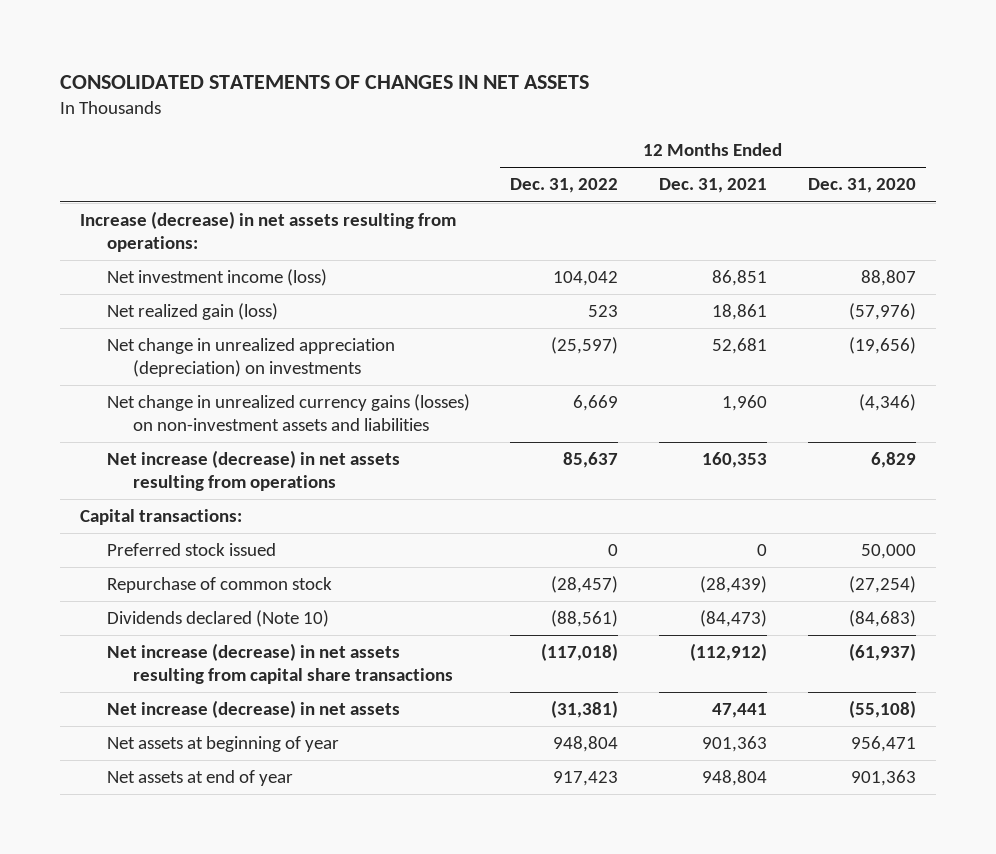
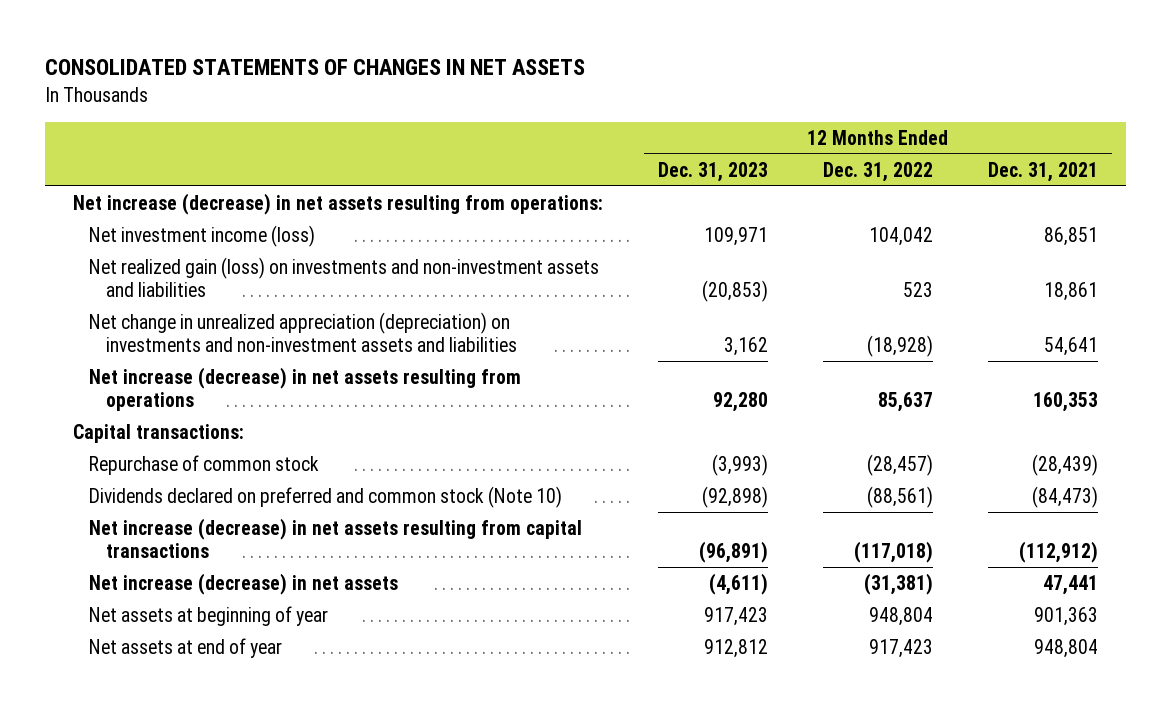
[807,178,916,194] Dec. 31, 2020 -> none
none -> [657,161,768,182] Dec. 31, 2023
[79,211,456,253] Increase (decrease) in net assets resulting from operations: -> [72,192,603,215] Net increase (decrease) in net assets resulting from operations:
[106,394,470,432] Net change in unrealized currency gains (losses) on non-investment assets and liabilities -> none
[106,303,278,321] Net realized gain (loss) -> [89,256,600,297] Net realized gain (loss) on investments and non-investment assets and liabilities
[106,338,395,378] Net change in unrealized appreciation (depreciation) on investments -> [89,311,518,352] Net change in unrealized appreciation (depreciation) on investments and non-investment assets and liabilities
[551,337,619,355] (25,597) -> [867,334,934,357] (18,928)
[711,338,767,355] 52,681 -> [1044,336,1099,356] 54,641
[106,543,276,557] Preferred stock issued -> none
[106,610,329,628] Dividends declared (Note 10) -> [89,485,563,508] Dividends declared on preferred and common stock (Note 10)
[106,643,454,685] Net increase (decrease) in net assets resulting from capital share transactions -> [89,517,583,558] Net increase (decrease) in net assets resulting from capital transactions

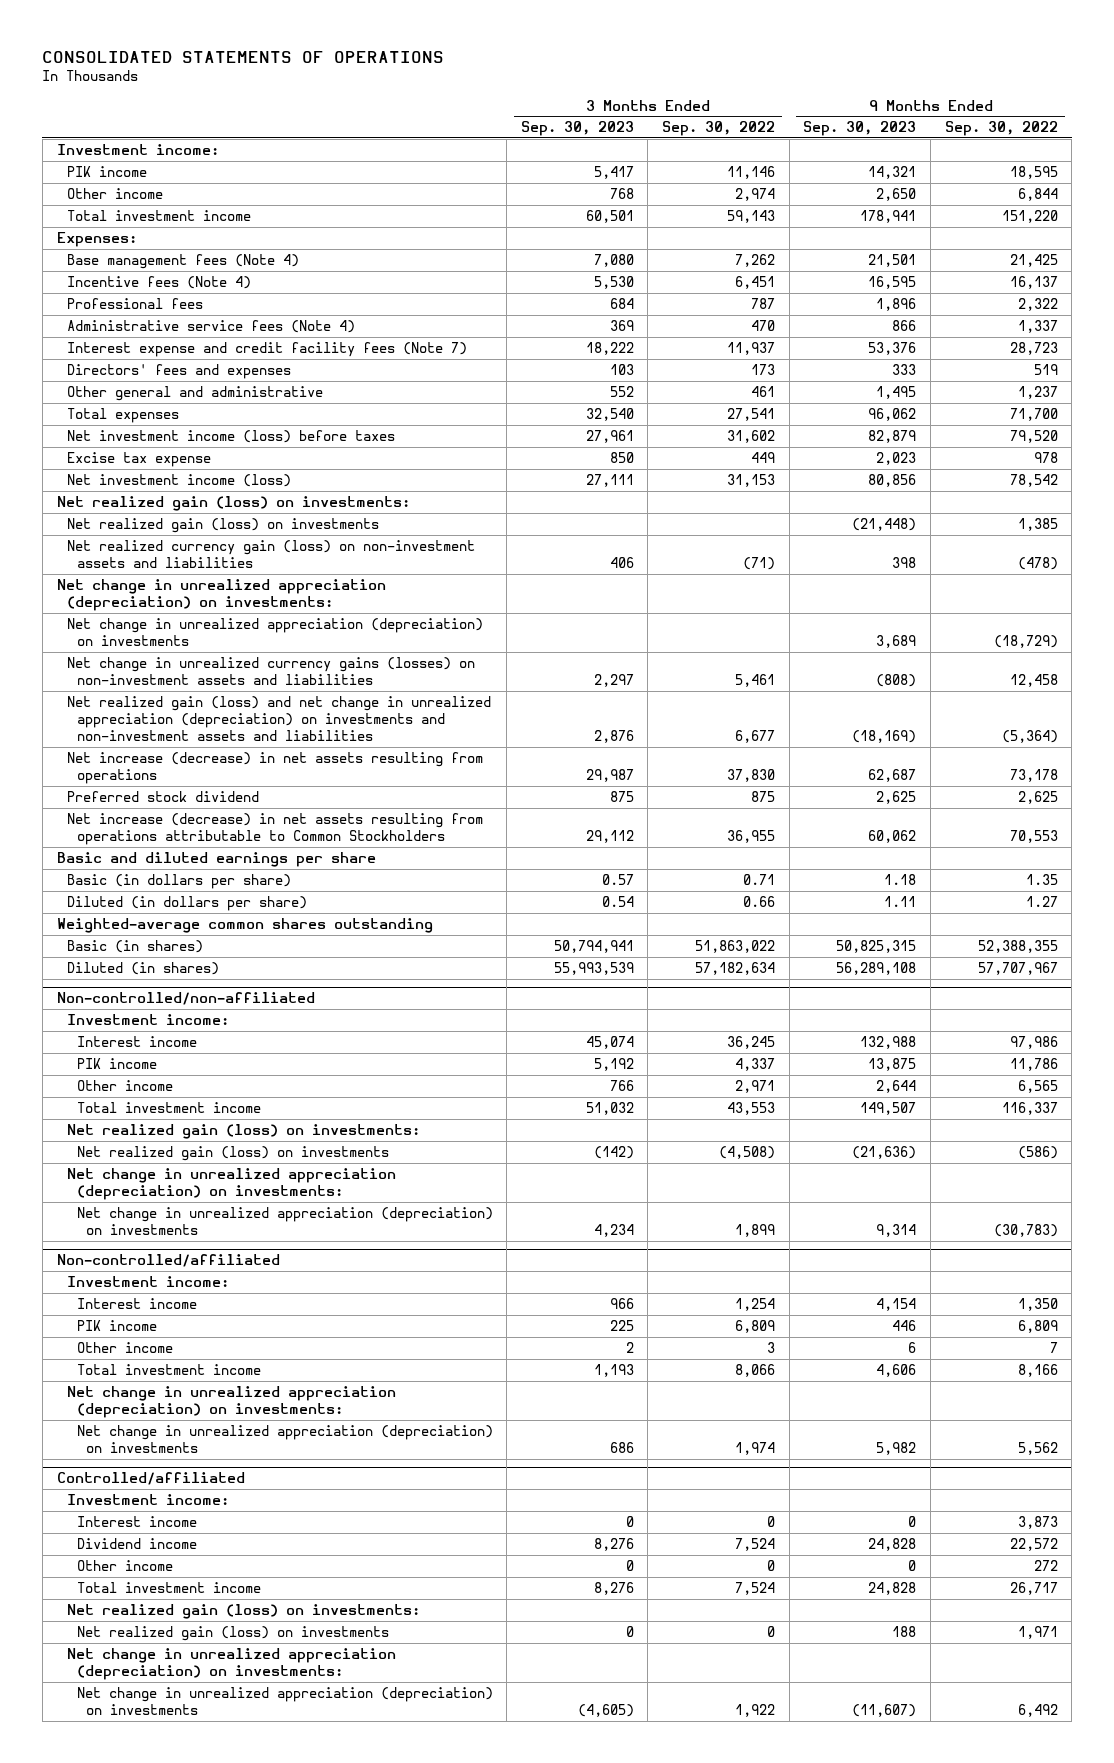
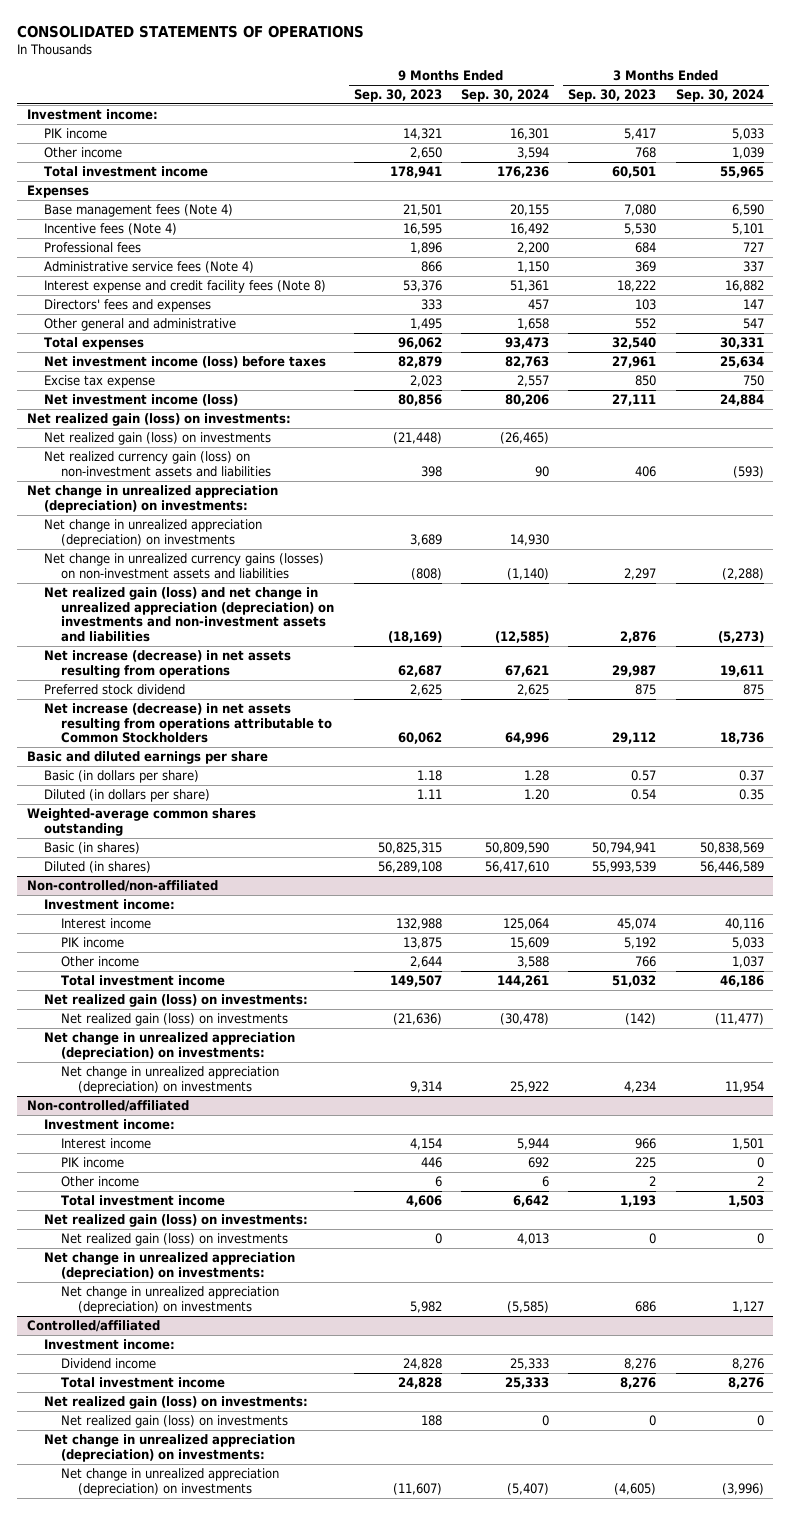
[662,121,776,137] Sep. 30, 2022 -> none
[944,121,1058,137] Sep. 30, 2022 -> none
none -> [460,89,549,103] Sep. 30, 2024
none -> [675,89,764,103] Sep. 30, 2024
[56,231,137,247] Expenses: -> [26,185,89,199] Expenses
[66,341,467,357] Interest expense and credit facility fees (Note 7) -> [44,280,327,294] Interest expense and credit facility fees (Note 8)
none -> [44,1214,309,1228] Net realized gain (loss) on investments:
none -> [61,1233,289,1247] Net realized gain (loss) on investments
[76,1515,197,1527] Interest income -> none
[76,1559,173,1571] Other income -> none

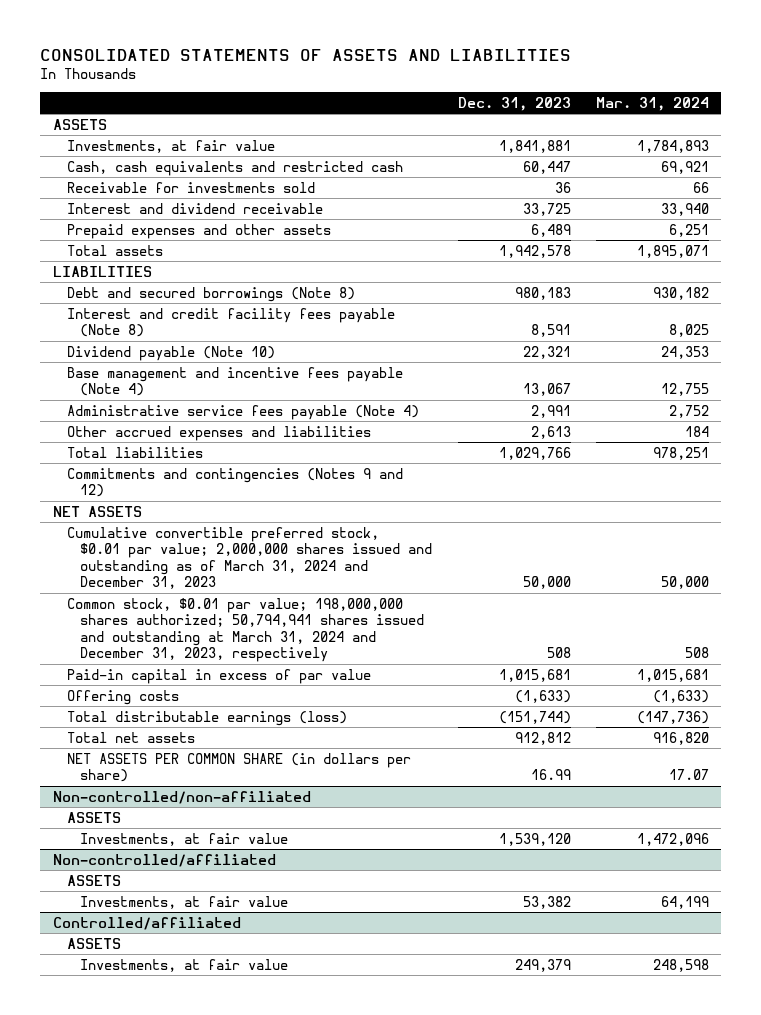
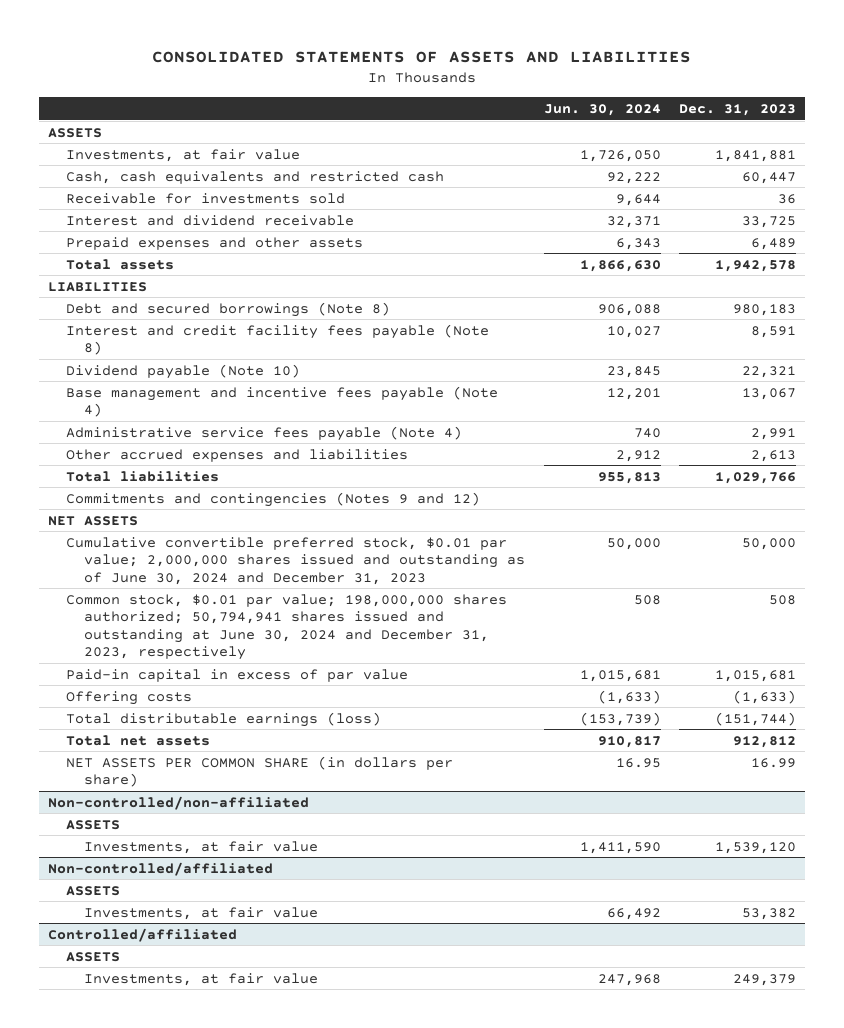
[595,96,709,111] Mar. 31, 2024 -> none
none -> [543,104,661,117] Jun. 30, 2024
[66,526,433,590] Cumulative convertible preferred stock, $0.01 par value; 2,000,000 shares issued and outstanding as of March 31, 2024 and December 31, 2023 -> [66,536,526,585] Cumulative convertible preferred stock, $0.01 par value; 2,000,000 shares issued and outstanding as of June 30, 2024 and December 31, 2023
[66,597,425,663] Common stock, $0.01 par value; 198,000,000 shares authorized; 50,794,941 shares issued and outstanding at March 31, 2024 and December 31, 2023, respectively -> [66,593,508,661] Common stock, $0.01 par value; 198,000,000 shares authorized; 50,794,941 shares issued and outstanding at June 30, 2024 and December 31, 2023, respectively

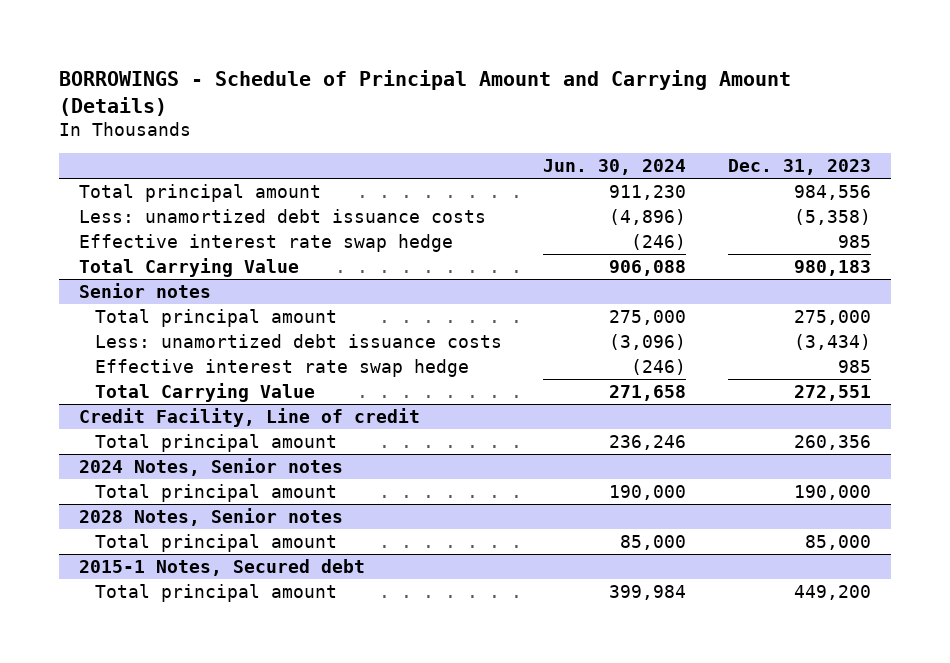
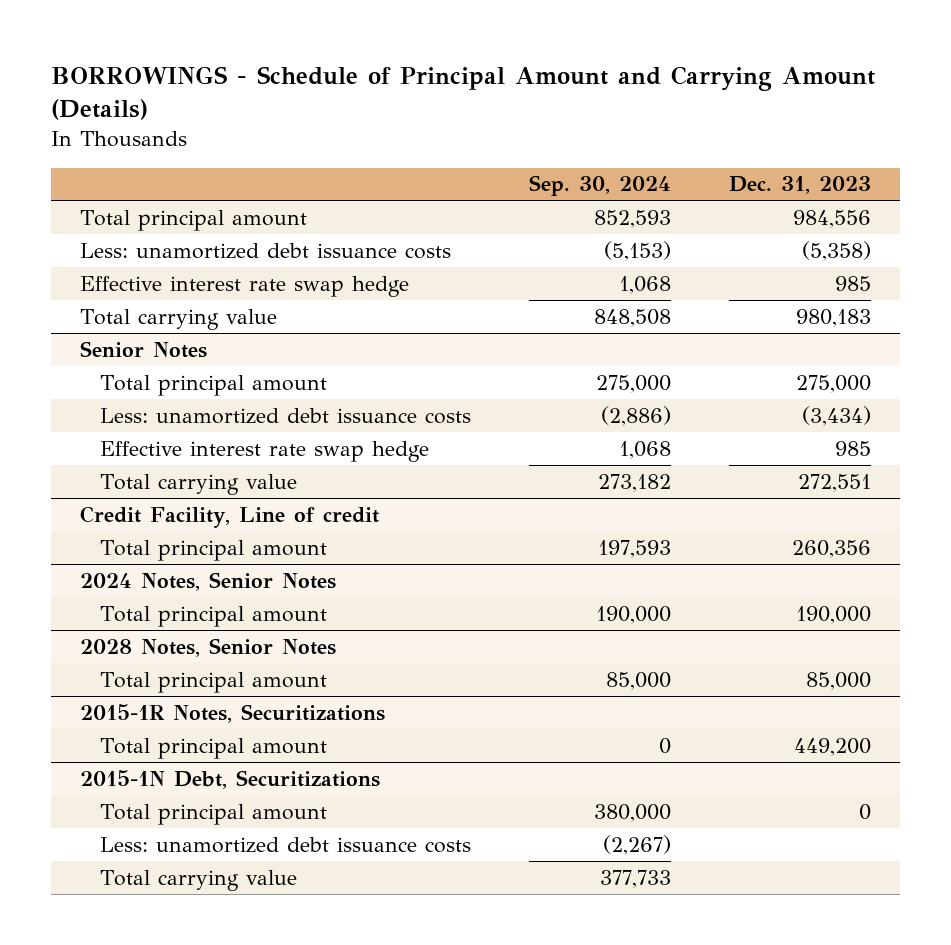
[543,158,687,175] Jun. 30, 2024 -> none
none -> [528,175,671,197] Sep. 30, 2024
[79,257,300,277] Total Carrying Value -> [80,308,278,330] Total carrying value
[79,282,212,298] Senior notes -> [80,340,208,358] Senior Notes
[94,382,315,402] Total Carrying Value -> [99,473,297,495] Total carrying value
[79,457,344,476] 2024 Notes, Senior notes -> [80,571,337,591] 2024 Notes, Senior Notes
[79,507,344,526] 2028 Notes, Senior notes -> [80,637,337,657] 2028 Notes, Senior Notes
[79,558,366,576] 2015-1 Notes, Secured debt -> none
none -> [80,703,386,723] 2015-1R Notes, Securitizations
none -> [80,769,381,789] 2015-1N Debt, Securitizations
none -> [99,803,327,825] Total principal amount
none -> [99,836,471,853] Less: unamortized debt issuance costs
none -> [99,869,297,891] Total carrying value

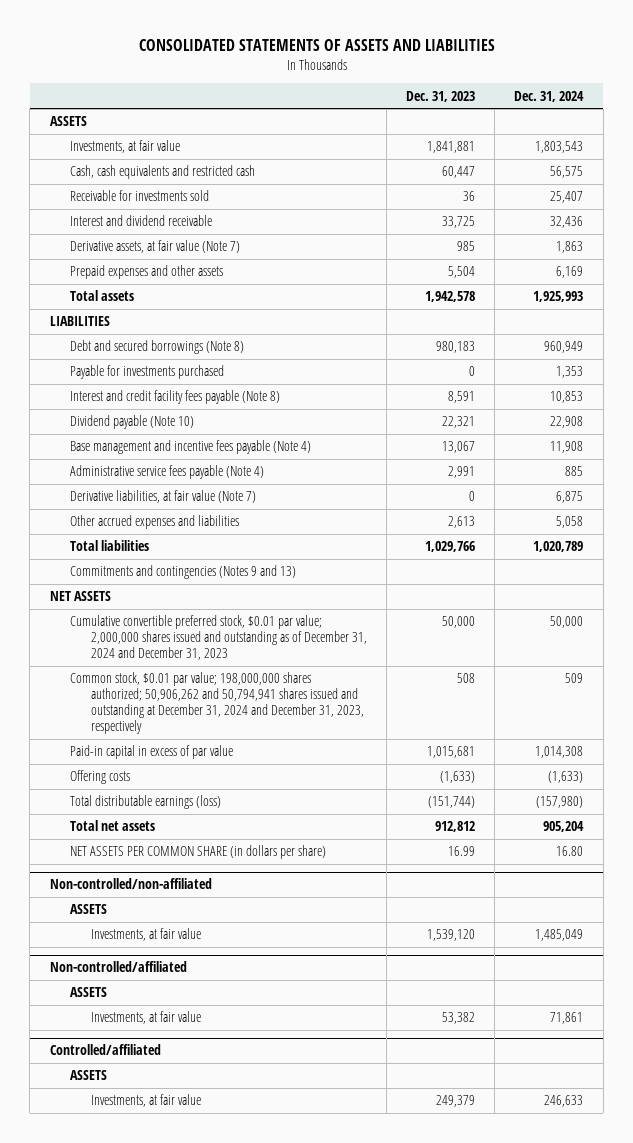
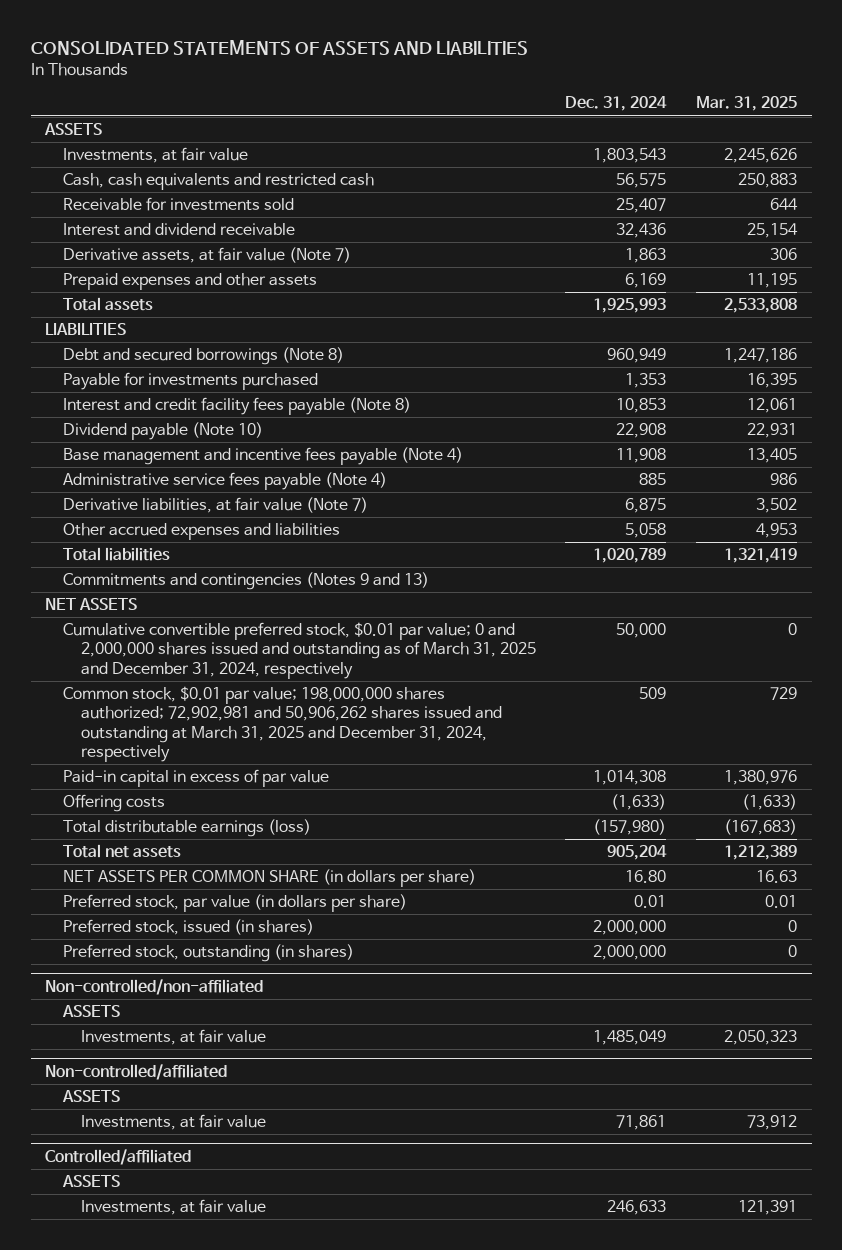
[406,90,476,102] Dec. 31, 2023 -> none
none -> [695,96,797,112] Mar. 31, 2025
[70,615,367,661] Cumulative convertible preferred stock, $0.01 par value; 2,000,000 shares issued and outstanding as of December 31, 2024 and December 31, 2023 -> [63,622,536,679] Cumulative convertible preferred stock, $0.01 par value; 0 and 2,000,000 shares issued and outstanding as of March 31, 2025 and December 31, 2024, respectively
[70,672,364,735] Common stock, $0.01 par value; 198,000,000 shares authorized; 50,906,262 and 50,794,941 shares issued and outstanding at December 31, 2024 and December 31, 2023, respectively -> [63,686,502,763] Common stock, $0.01 par value; 198,000,000 shares authorized; 72,902,981 and 50,906,262 shares issued and outstanding at March 31, 2025 and December 31, 2024, respectively
none -> [63,894,408,913] Preferred stock, par value (in dollars per share)
none -> [63,919,315,936] Preferred stock, issued (in shares)
none -> [63,944,355,963] Preferred stock, outstanding (in shares)

